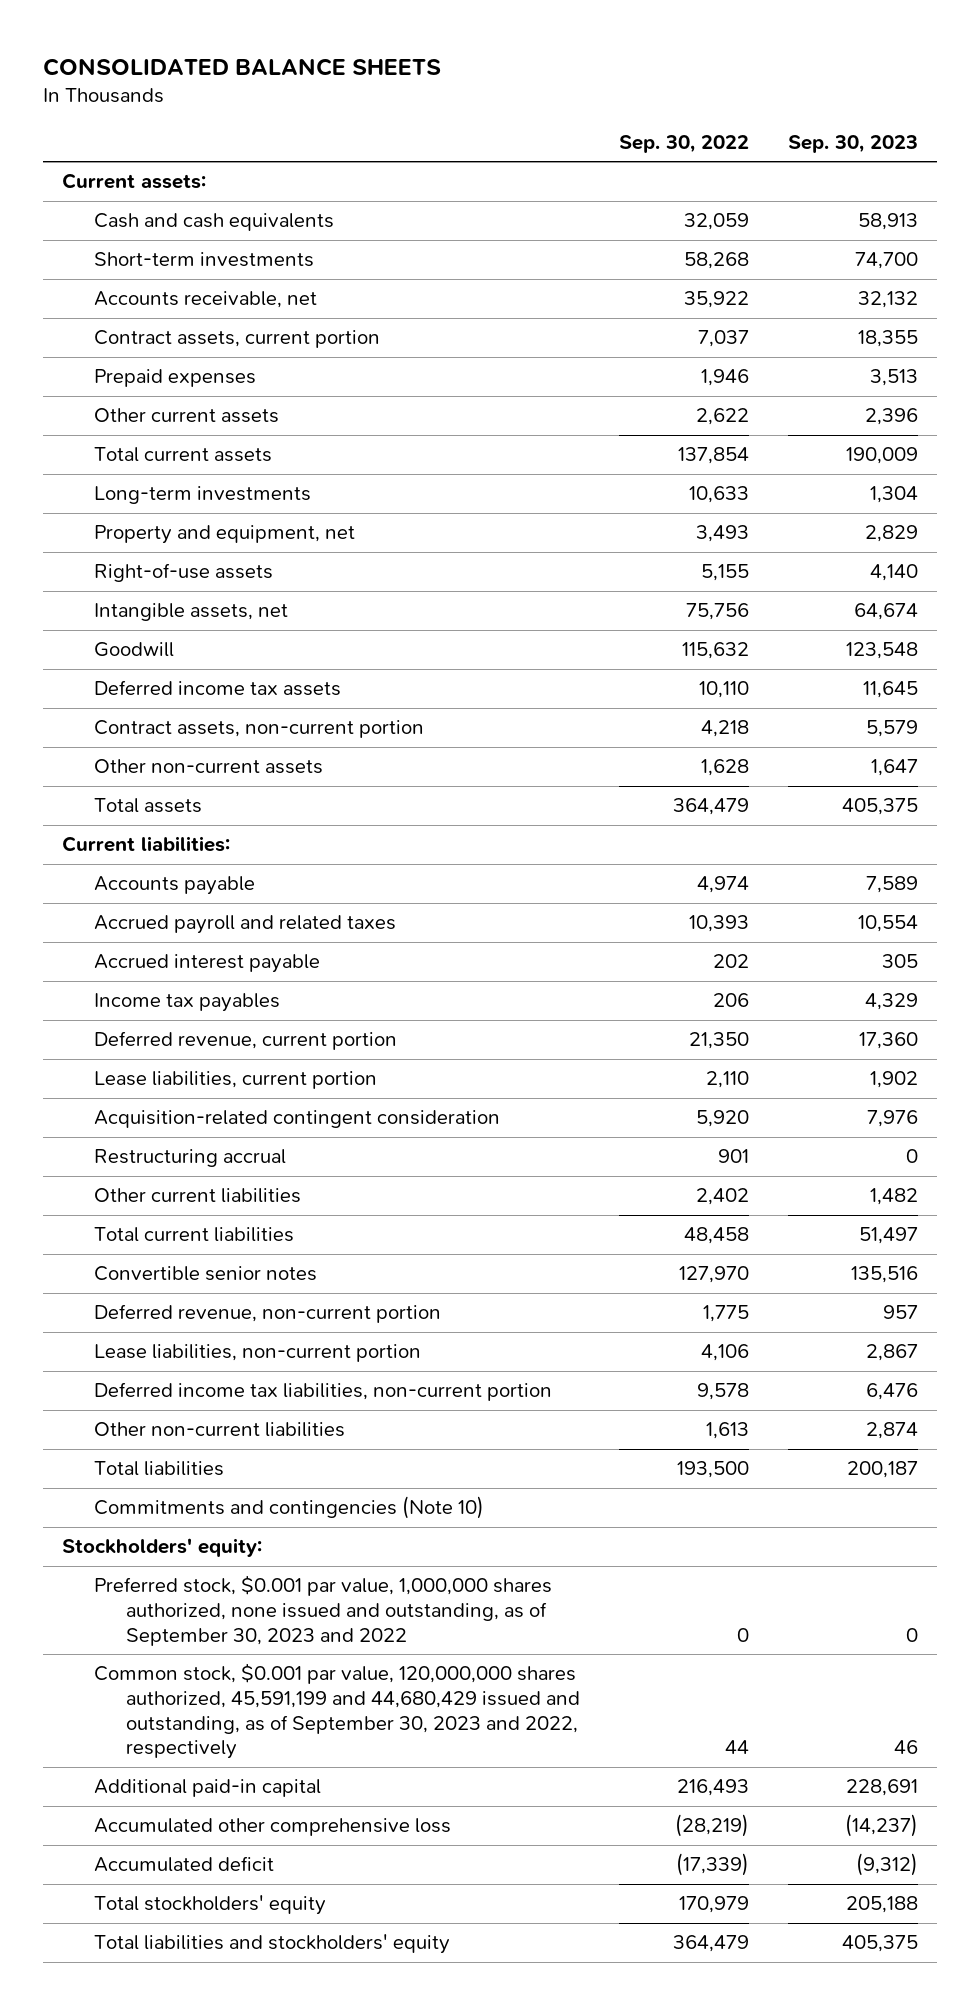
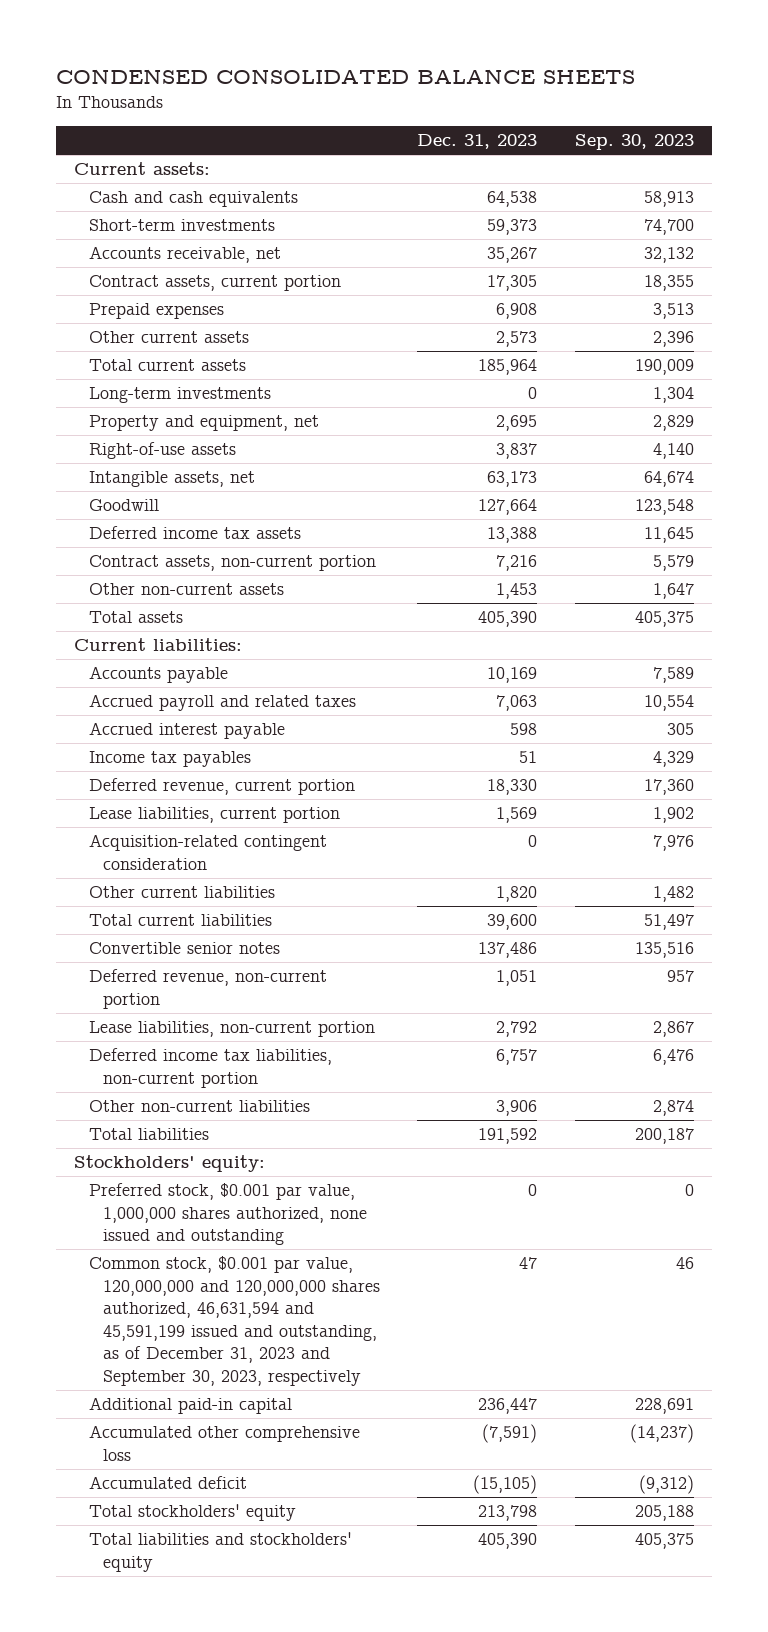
[43,57,442,76] CONSOLIDATED BALANCE SHEETS -> [55,68,635,84] CONDENSED CONSOLIDATED BALANCE SHEETS
[619,134,750,153] Sep. 30, 2022 -> none
none -> [417,134,538,150] Dec. 31, 2023
[94,1149,287,1168] Restructuring accrual -> none
[94,1496,485,1520] Commitments and contingencies (Note 10) -> none
[94,1575,553,1646] Preferred stock, $0.001 par value, 1,000,000 shares authorized, none issued and outstanding, as of September 30, 2023 and 2022 -> [88,1183,368,1246] Preferred stock, $0.001 par value, 1,000,000 shares authorized, none issued and outstanding
[94,1663,581,1760] Common stock, $0.001 par value, 120,000,000 shares authorized, 45,591,199 and 44,680,429 issued and outstanding, as of September 30, 2023 and 2022, respectively -> [88,1256,381,1386] Common stock, $0.001 par value, 120,000,000 and 120,000,000 shares authorized, 46,631,594 and 45,591,199 issued and outstanding, as of December 31, 2023 and September 30, 2023, respectively

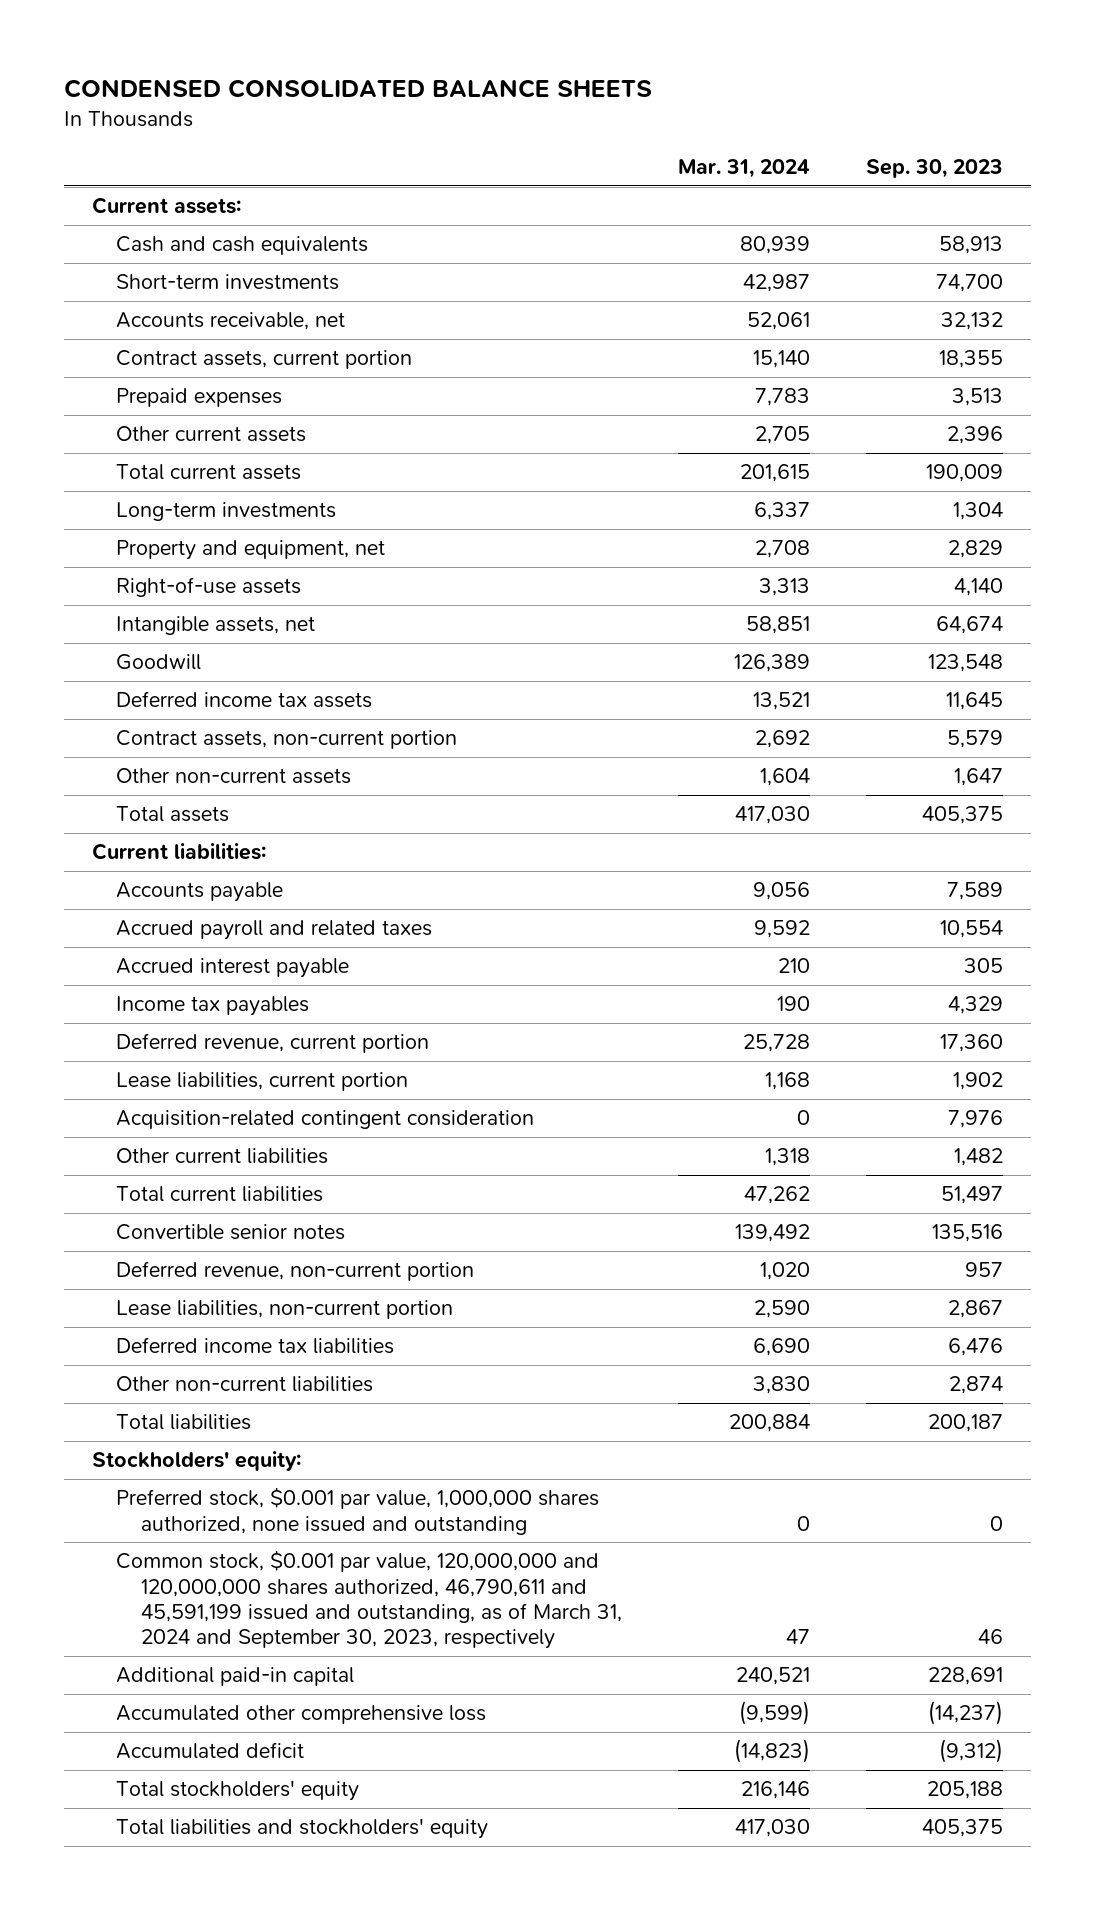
[417,134,538,150] Dec. 31, 2023 -> none
none -> [678,159,811,179] Mar. 31, 2024
[88,1048,332,1088] Deferred income tax liabilities, non-current portion -> [116,1337,395,1355] Deferred income tax liabilities
[88,1256,381,1386] Common stock, $0.001 par value, 120,000,000 and 120,000,000 shares authorized, 46,631,594 and 45,591,199 issued and outstanding, as of December 31, 2023 and September 30, 2023, respectively -> [116,1550,622,1650] Common stock, $0.001 par value, 120,000,000 and 120,000,000 shares authorized, 46,790,611 and 45,591,199 issued and outstanding, as of March 31, 2024 and September 30, 2023, respectively

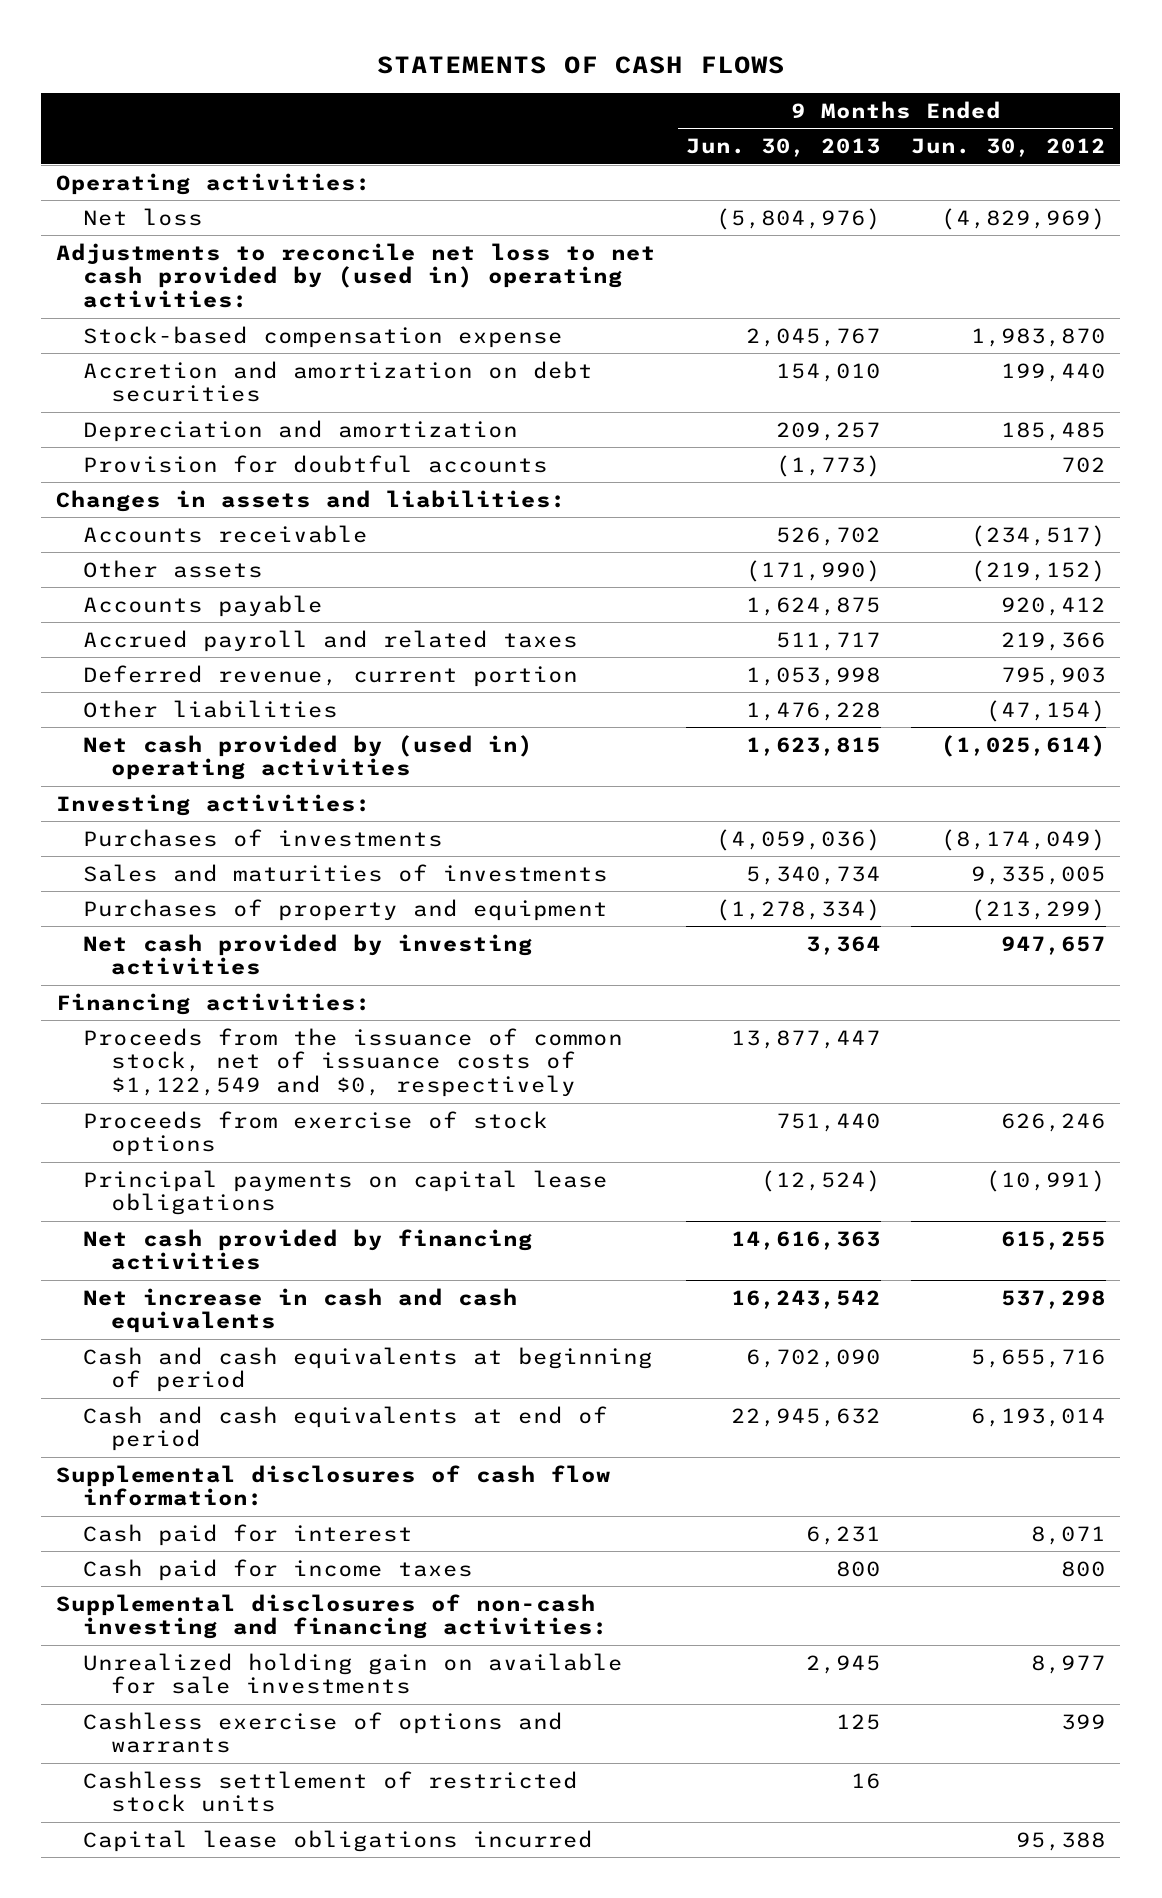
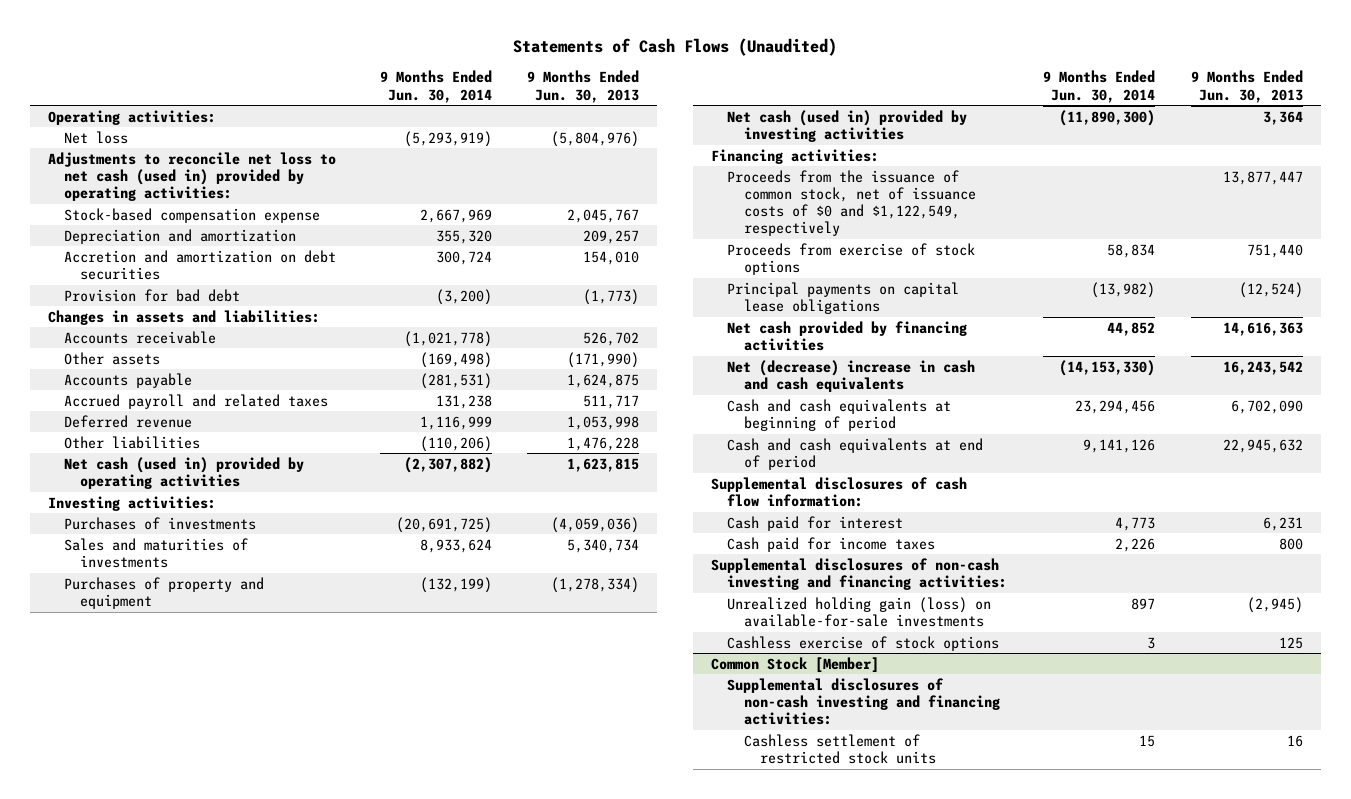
[376,56,785,75] STATEMENTS OF CASH FLOWS -> [513,38,838,57] Statements of Cash Flows (Unaudited)
[910,138,1106,158] Jun. 30, 2012 -> none
none -> [379,70,492,103] 9 Months Ended Jun. 30, 2014
[56,242,657,309] Adjustments to reconcile net loss to net cash provided by (used in) operating activities: -> [47,151,336,202] Adjustments to reconcile net loss to net cash (used in) provided by operating activities:
[83,360,594,403] Accretion and amortization on debt securities -> [63,249,336,280] Accretion and amortization on debt securities
[83,454,549,473] Provision for doubtful accounts -> [63,288,240,302] Provision for bad debt
[83,664,579,687] Deferred revenue, current portion -> [63,414,192,428] Deferred revenue
[83,734,534,781] Net cash provided by (used in) operating activities -> [63,456,304,489] Net cash (used in) provided by operating activities
[83,933,534,976] Net cash provided by investing activities -> [727,109,968,142] Net cash (used in) provided by investing activities
[83,1027,624,1098] Proceeds from the issuance of common stock, net of issuance costs of $1,122,549 and $0, respectively -> [727,169,976,237] Proceeds from the issuance of common stock, net of issuance costs of $0 and $1,122,549, respectively
[83,1287,519,1334] Net increase in cash and cash equivalents -> [727,359,976,392] Net (decrease) increase in cash and cash equivalents
[83,1652,624,1695] Unrealized holding gain on available for sale investments -> [727,596,992,627] Unrealized holding gain (loss) on available-for-sale investments
[805,1654,881,1674] 2,945 -> [1246,596,1303,613] (2,945)
[83,1711,564,1754] Cashless exercise of options and warrants -> [727,635,1000,651] Cashless exercise of stock options
none -> [711,656,880,673] Common Stock [Member]
none -> [727,677,1000,726] Supplemental disclosures of non-cash investing and financing activities:
[83,1829,594,1852] Capital lease obligations incurred -> none

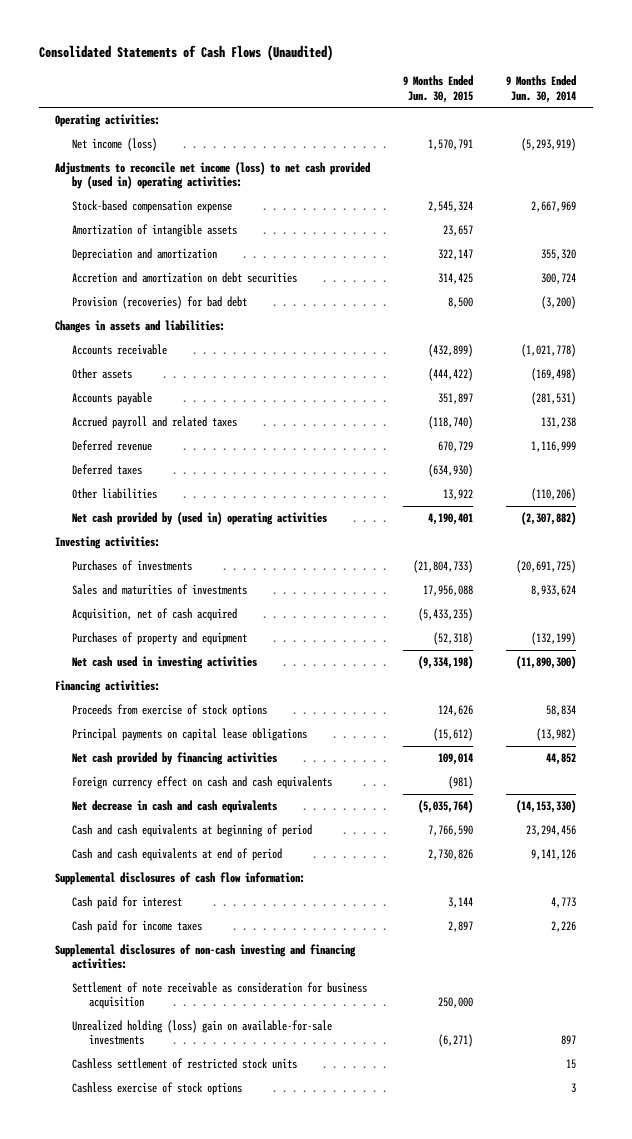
[513,38,838,57] Statements of Cash Flows (Unaudited) -> [38,45,333,62] Consolidated Statements of Cash Flows (Unaudited)
[527,70,640,103] 9 Months Ended Jun. 30, 2013 -> none
none -> [403,75,474,103] 9 Months Ended Jun. 30, 2015
[63,130,128,144] Net loss -> [71,138,157,152] Net income (loss)
[47,151,336,202] Adjustments to reconcile net loss to net cash (used in) provided by operating activities: -> [55,162,371,190] Adjustments to reconcile net income (loss) to net cash provided by (used in) operating activities:
none -> [71,224,237,238] Amortization of intangible assets
[63,288,240,302] Provision for bad debt -> [71,296,247,310] Provision (recoveries) for bad debt
none -> [71,464,142,476] Deferred taxes
[63,456,304,489] Net cash (used in) provided by operating activities -> [71,512,327,526] Net cash provided by (used in) operating activities
none -> [71,608,237,622] Acquisition, net of cash acquired
[727,109,968,142] Net cash (used in) provided by investing activities -> [71,656,257,670] Net cash used in investing activities
[727,169,976,237] Proceeds from the issuance of common stock, net of issuance costs of $0 and $1,122,549, respectively -> none
none -> [71,776,332,790] Foreign currency effect on cash and cash equivalents
[727,359,976,392] Net (decrease) increase in cash and cash equivalents -> [71,800,277,814] Net decrease in cash and cash equivalents
[711,656,880,673] Common Stock [Member] -> none
[727,677,1000,726] Supplemental disclosures of non-cash investing and financing activities: -> none
none -> [71,982,367,1010] Settlement of note receivable as consideration for business acquisition
[727,596,992,627] Unrealized holding gain (loss) on available-for-sale investments -> [71,1020,332,1046] Unrealized holding (loss) gain on available-for-sale investments
[727,635,1000,651] Cashless exercise of stock options -> [71,1082,242,1096] Cashless exercise of stock options

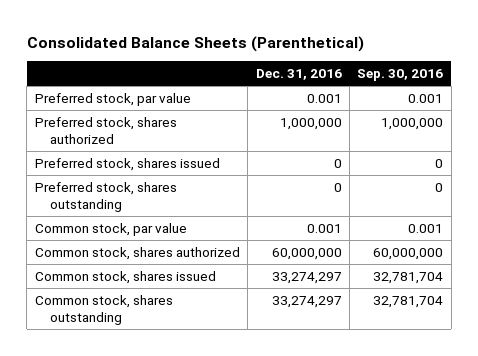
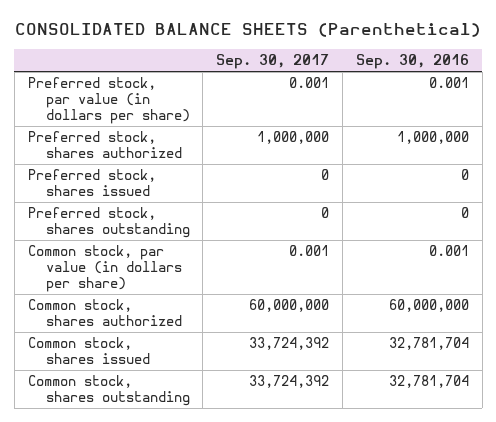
[26,35,364,52] Consolidated Balance Sheets (Parenthetical) -> [15,23,482,38] CONSOLIDATED BALANCE SHEETS (Parenthetical)
[255,69,342,81] Dec. 31, 2016 -> none
none -> [216,54,330,70] Sep. 30, 2017
[34,92,191,106] Preferred stock, par value -> [27,77,190,125] Preferred stock, par value (in dollars per share)
[34,222,187,236] Common stock, par value -> [27,245,182,293] Common stock, par value (in dollars per share)

